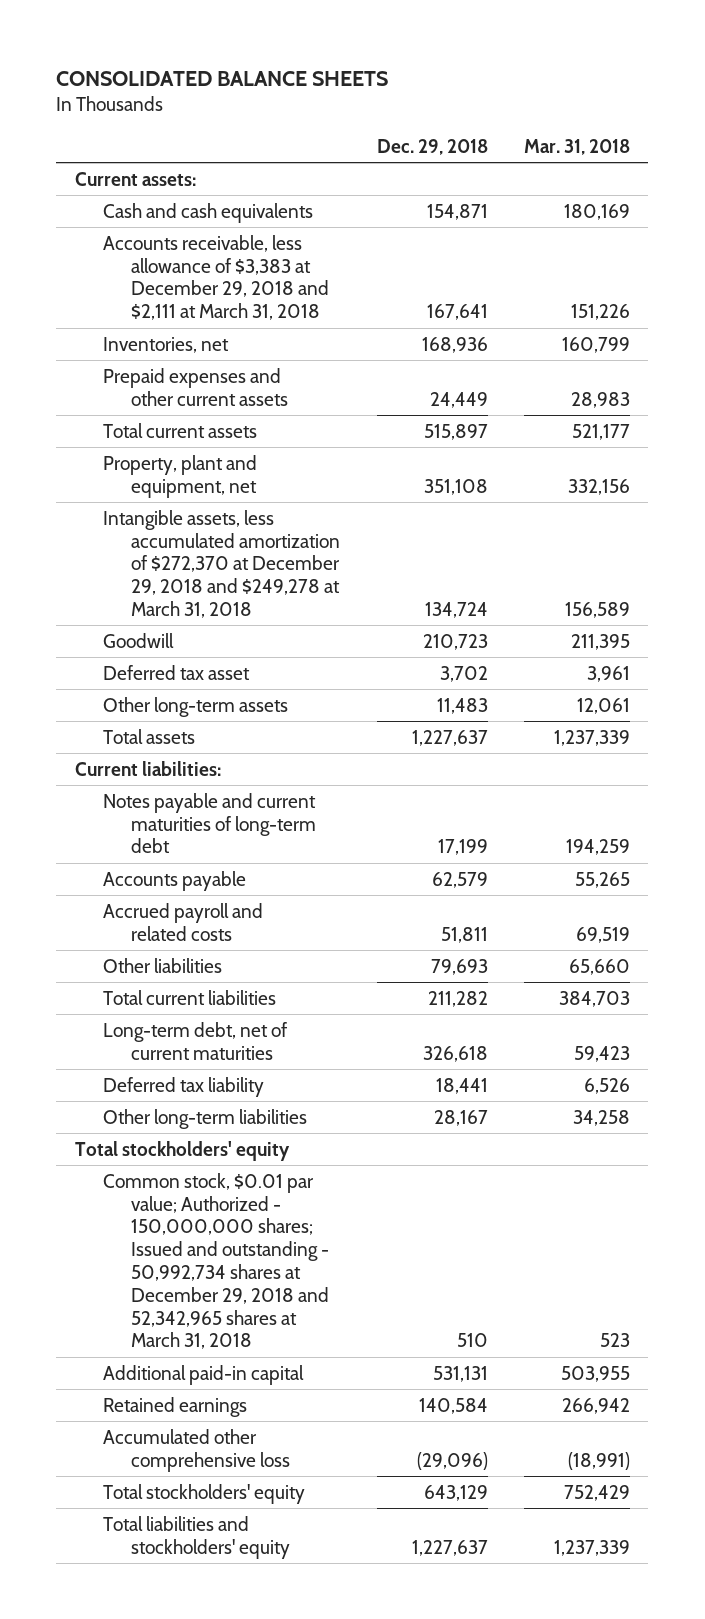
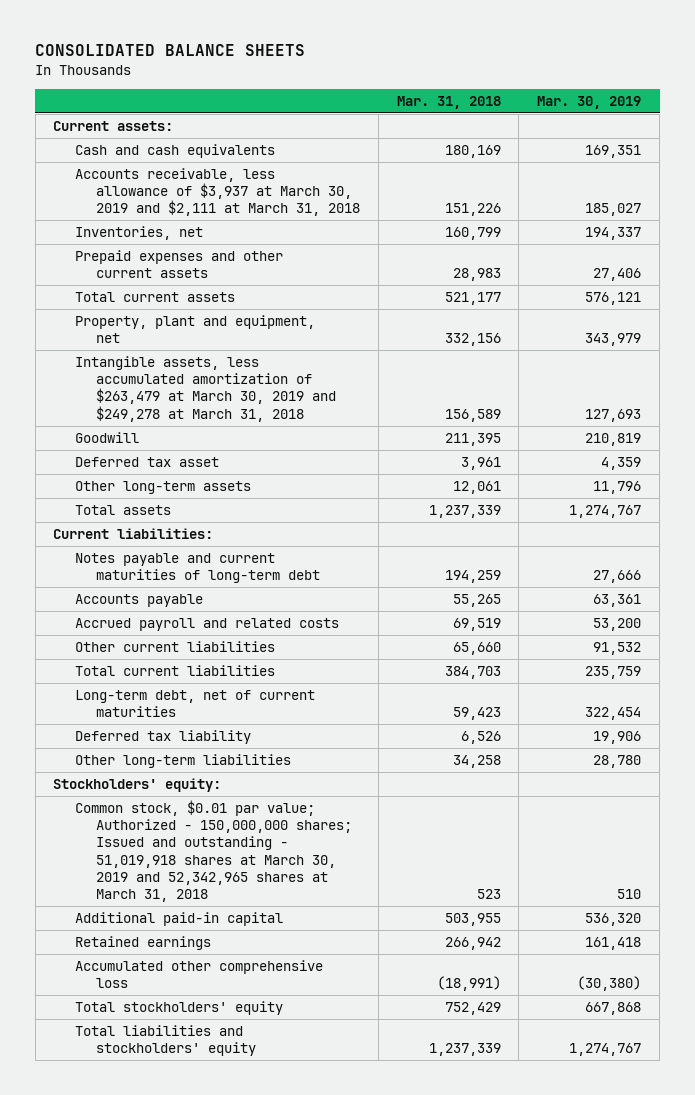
[376,138,488,155] Dec. 29, 2018 -> none
none -> [537,95,642,109] Mar. 30, 2019
[102,234,329,321] Accounts receivable, less allowance of $3,383 at December 29, 2018 and $2,111 at March 31, 2018 -> [74,167,360,217] Accounts receivable, less allowance of $3,937 at March 30, 2019 and $2,111 at March 31, 2018
[102,509,340,618] Intangible assets, less accumulated amortization of $272,370 at December 29, 2018 and $249,278 at March 31, 2018 -> [74,355,336,422] Intangible assets, less accumulated amortization of $263,479 at March 30, 2019 and $249,278 at March 31, 2018
[102,957,222,973] Other liabilities -> [74,640,275,652] Other current liabilities
[74,1140,290,1161] Total stockholders' equity -> [53,777,222,792] Stockholders' equity:
[102,1172,329,1350] Common stock, $0.01 par value; Authorized - 150,000,000 shares; Issued and outstanding - 50,992,734 shares at December 29, 2018 and 52,342,965 shares at March 31, 2018 -> [74,799,352,903] Common stock, $0.01 par value; Authorized - 150,000,000 shares; Issued and outstanding - 51,019,918 shares at March 30, 2019 and 52,342,965 shares at March 31, 2018

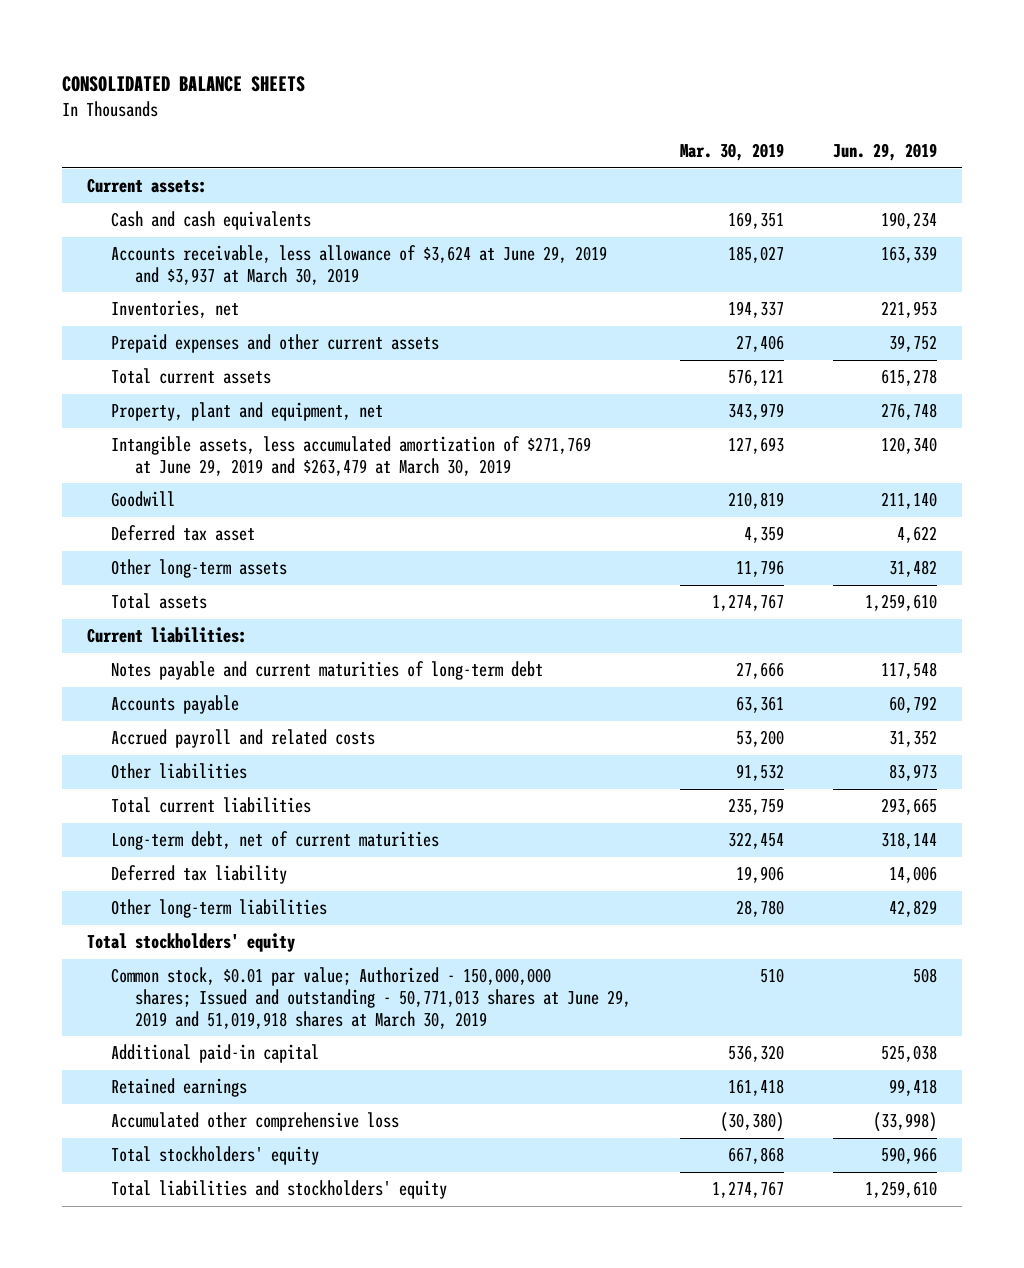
[396,95,501,109] Mar. 31, 2018 -> none
none -> [833,143,938,162] Jun. 29, 2019
[74,167,360,217] Accounts receivable, less allowance of $3,937 at March 30, 2019 and $2,111 at March 31, 2018 -> [110,245,607,286] Accounts receivable, less allowance of $3,624 at June 29, 2019 and $3,937 at March 30, 2019
[74,355,336,422] Intangible assets, less accumulated amortization of $263,479 at March 30, 2019 and $249,278 at March 31, 2018 -> [110,436,591,477] Intangible assets, less accumulated amortization of $271,769 at June 29, 2019 and $263,479 at March 30, 2019
[74,640,275,652] Other current liabilities -> [110,763,247,780] Other liabilities
[53,777,222,792] Stockholders' equity: -> [86,933,295,953] Total stockholders' equity
[74,799,352,903] Common stock, $0.01 par value; Authorized - 150,000,000 shares; Issued and outstanding - 51,019,918 shares at March 30, 2019 and 52,342,965 shares at March 31, 2018 -> [110,967,632,1029] Common stock, $0.01 par value; Authorized - 150,000,000 shares; Issued and outstanding - 50,771,013 shares at June 29, 2019 and 51,019,918 shares at March 30, 2019

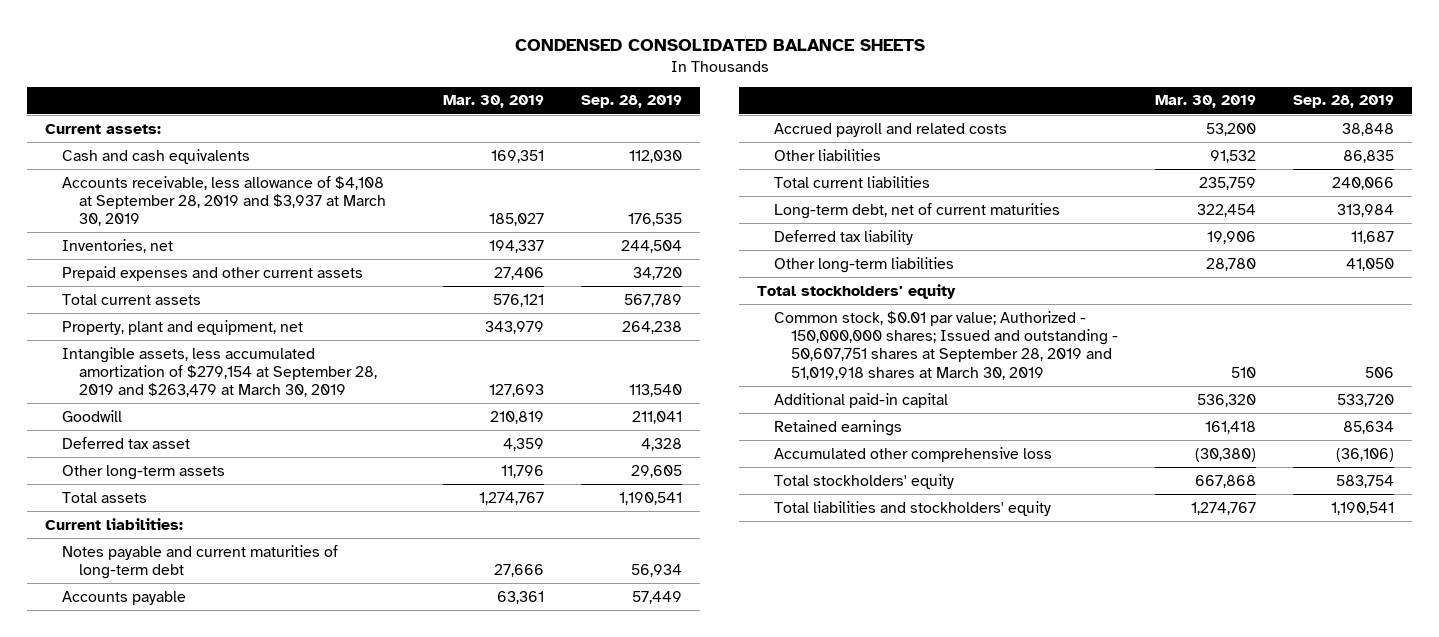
[62,75,306,92] CONSOLIDATED BALANCE SHEETS -> [514,38,925,51] CONDENSED CONSOLIDATED BALANCE SHEETS
[833,143,938,162] Jun. 29, 2019 -> none
none -> [580,95,682,109] Sep. 28, 2019
[110,245,607,286] Accounts receivable, less allowance of $3,624 at June 29, 2019 and $3,937 at March 30, 2019 -> [62,175,387,227] Accounts receivable, less allowance of $4,108 at September 28, 2019 and $3,937 at March 30, 2019
[110,436,591,477] Intangible assets, less accumulated amortization of $271,769 at June 29, 2019 and $263,479 at March 30, 2019 -> [62,346,378,398] Intangible assets, less accumulated amortization of $279,154 at September 28, 2019 and $263,479 at March 30, 2019
[110,967,632,1029] Common stock, $0.01 par value; Authorized - 150,000,000 shares; Issued and outstanding - 50,771,013 shares at June 29, 2019 and 51,019,918 shares at March 30, 2019 -> [774,310,1118,380] Common stock, $0.01 par value; Authorized - 150,000,000 shares; Issued and outstanding - 50,607,751 shares at September 28, 2019 and 51,019,918 shares at March 30, 2019

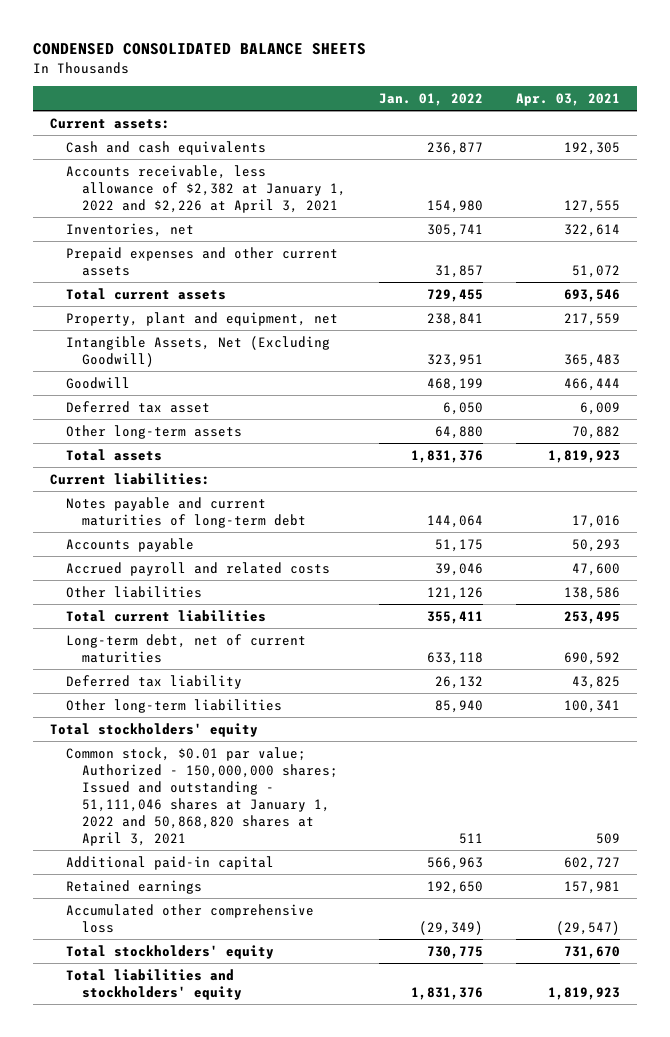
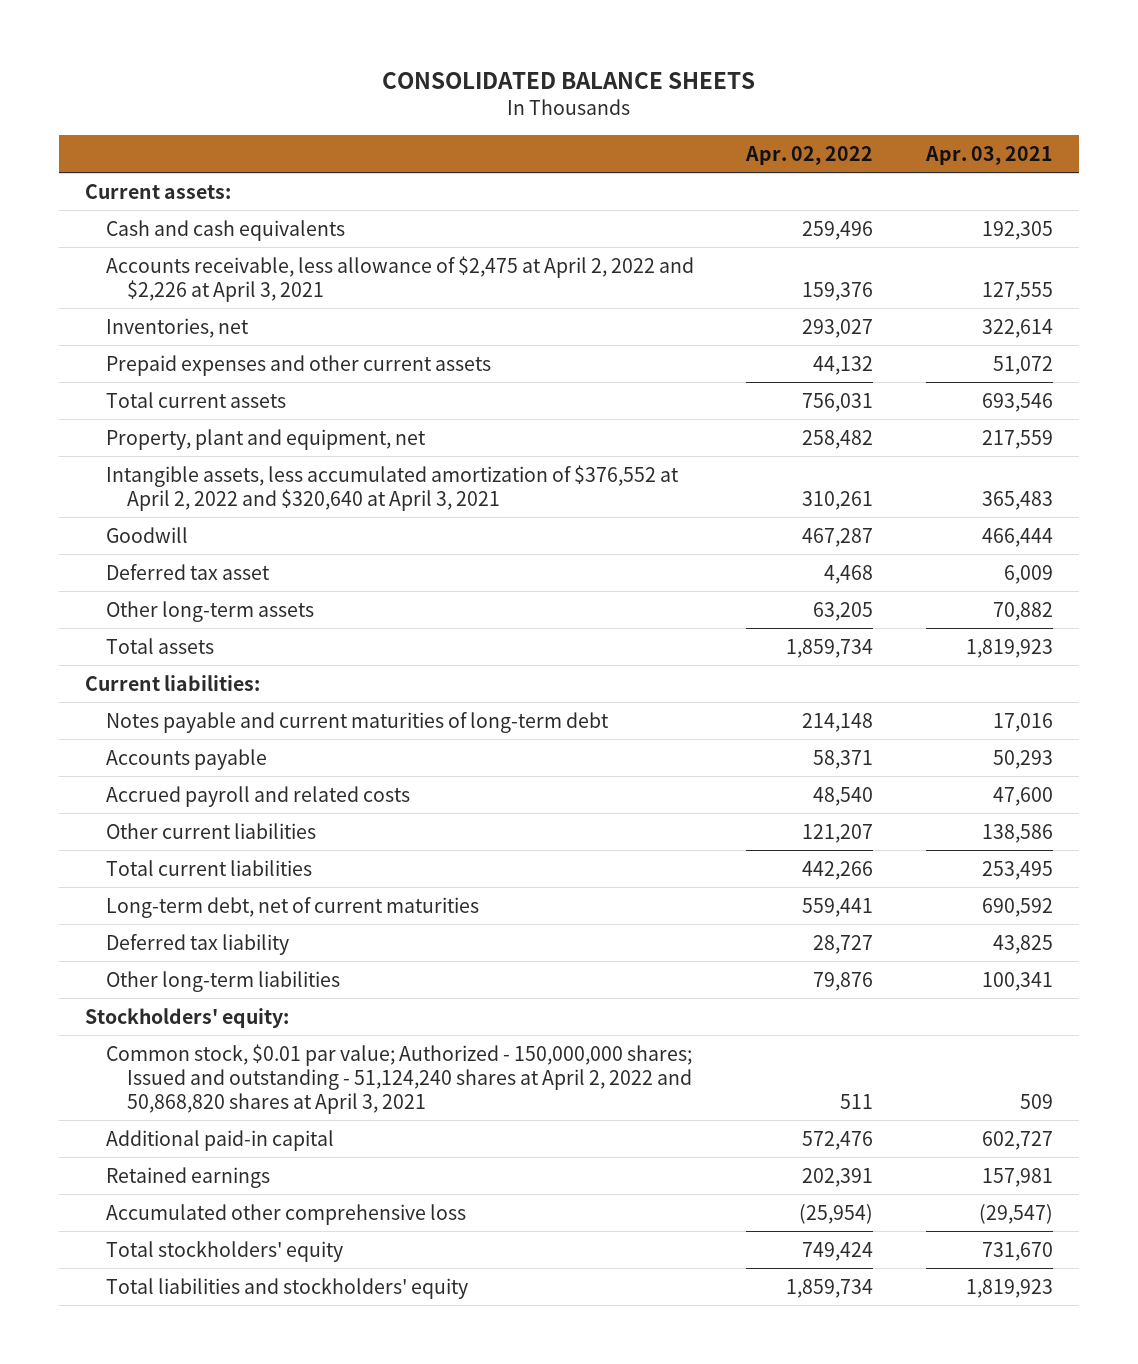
[33,43,367,56] CONDENSED CONSOLIDATED BALANCE SHEETS -> [382,72,756,90] CONSOLIDATED BALANCE SHEETS
[378,92,483,106] Jan. 01, 2022 -> none
none -> [745,145,874,165] Apr. 02, 2022
[65,164,346,213] Accounts receivable, less allowance of $2,382 at January 1, 2022 and $2,226 at April 3, 2021 -> [106,255,695,302] Accounts receivable, less allowance of $2,475 at April 2, 2022 and $2,226 at April 3, 2021
[65,335,330,367] Intangible Assets, Net (Excluding Goodwill) -> [106,464,680,511] Intangible assets, less accumulated amortization of $376,552 at April 2, 2022 and $320,640 at April 3, 2021
[65,585,202,598] Other liabilities -> [106,822,317,839] Other current liabilities
[49,722,258,737] Total stockholders' equity -> [85,1007,290,1028] Stockholders' equity:
[65,746,338,847] Common stock, $0.01 par value; Authorized - 150,000,000 shares; Issued and outstanding - 51,111,046 shares at January 1, 2022 and 50,868,820 shares at April 3, 2021 -> [106,1043,693,1114] Common stock, $0.01 par value; Authorized - 150,000,000 shares; Issued and outstanding - 51,124,240 shares at April 2, 2022 and 50,868,820 shares at April 3, 2021

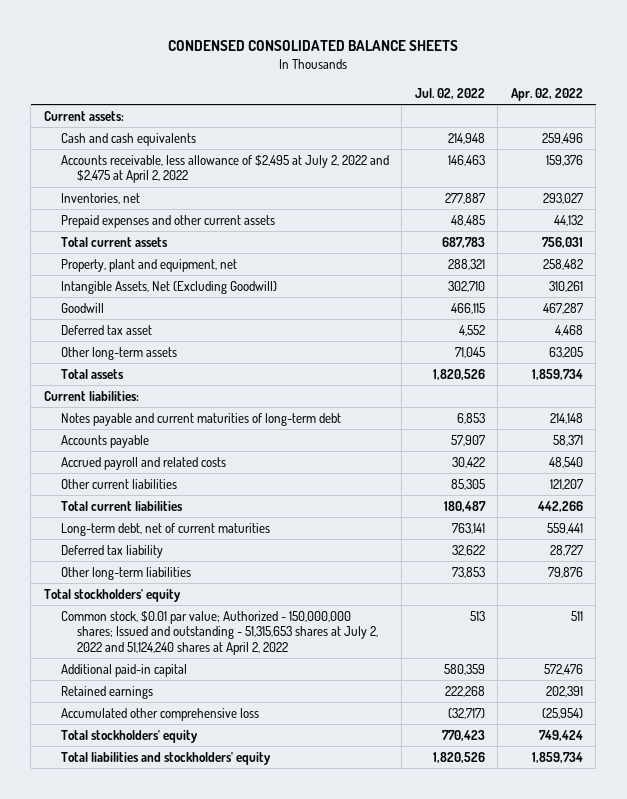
[382,72,756,90] CONSOLIDATED BALANCE SHEETS -> [168,40,459,52] CONDENSED CONSOLIDATED BALANCE SHEETS
[924,145,1053,165] Apr. 03, 2021 -> none
none -> [414,87,485,99] Jul. 02, 2022
[106,255,695,302] Accounts receivable, less allowance of $2,475 at April 2, 2022 and $2,226 at April 3, 2021 -> [60,154,389,184] Accounts receivable, less allowance of $2,495 at July 2, 2022 and $2,475 at April 2, 2022
[106,464,680,511] Intangible assets, less accumulated amortization of $376,552 at April 2, 2022 and $320,640 at April 3, 2021 -> [60,280,277,294] Intangible Assets, Net (Excluding Goodwill)
[85,1007,290,1028] Stockholders' equity: -> [43,588,181,602] Total stockholders' equity
[106,1043,693,1114] Common stock, $0.01 par value; Authorized - 150,000,000 shares; Issued and outstanding - 51,124,240 shares at April 2, 2022 and 50,868,820 shares at April 3, 2021 -> [60,610,379,655] Common stock, $0.01 par value; Authorized - 150,000,000 shares; Issued and outstanding - 51,315,653 shares at July 2, 2022 and 51,124,240 shares at April 2, 2022

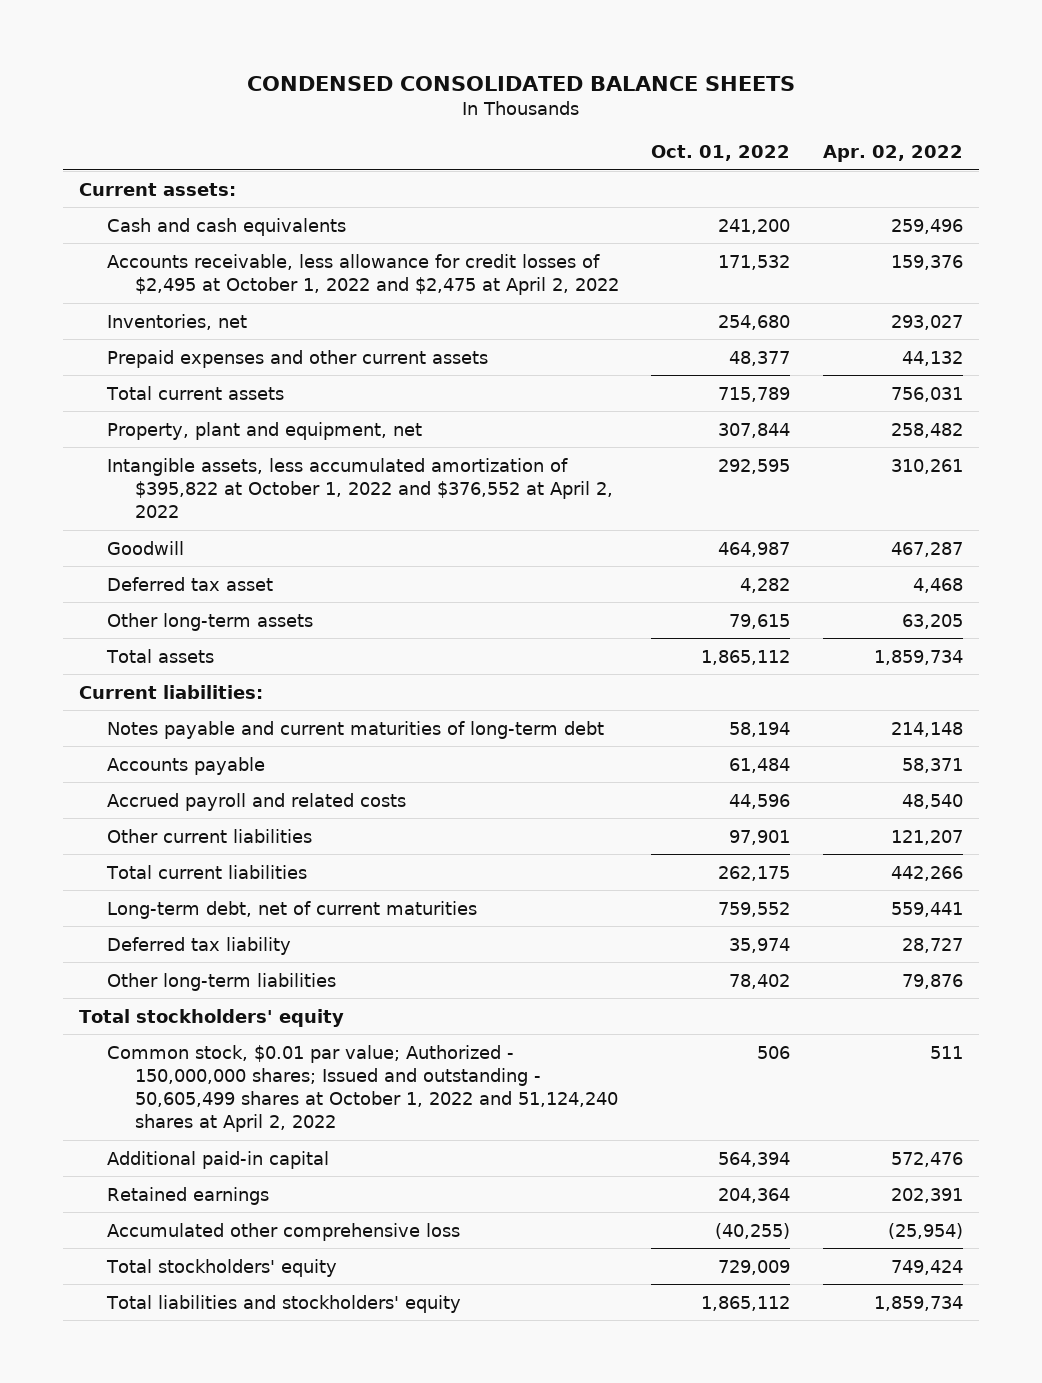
[414,87,485,99] Jul. 02, 2022 -> none
none -> [651,145,791,162] Oct. 01, 2022
[60,154,389,184] Accounts receivable, less allowance of $2,495 at July 2, 2022 and $2,475 at April 2, 2022 -> [106,253,619,295] Accounts receivable, less allowance for credit losses of $2,495 at October 1, 2022 and $2,475 at April 2, 2022
[60,280,277,294] Intangible Assets, Net (Excluding Goodwill) -> [106,457,613,519] Intangible assets, less accumulated amortization of $395,822 at October 1, 2022 and $376,552 at April 2, 2022
[60,610,379,655] Common stock, $0.01 par value; Authorized - 150,000,000 shares; Issued and outstanding - 51,315,653 shares at July 2, 2022 and 51,124,240 shares at April 2, 2022 -> [106,1044,618,1133] Common stock, $0.01 par value; Authorized - 150,000,000 shares; Issued and outstanding - 50,605,499 shares at October 1, 2022 and 51,124,240 shares at April 2, 2022

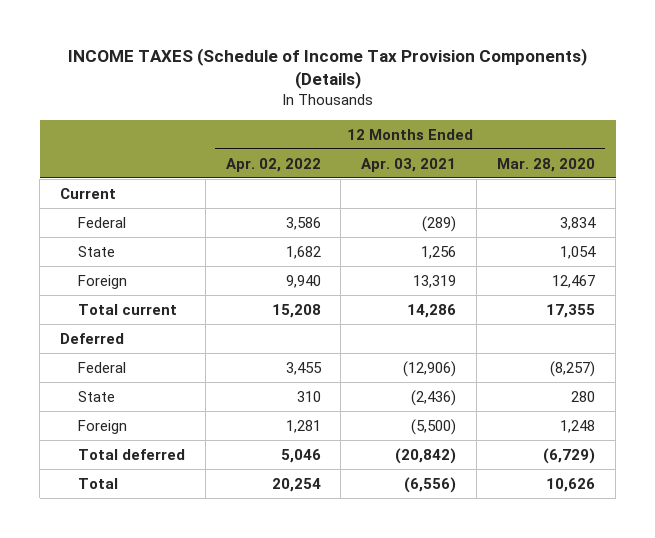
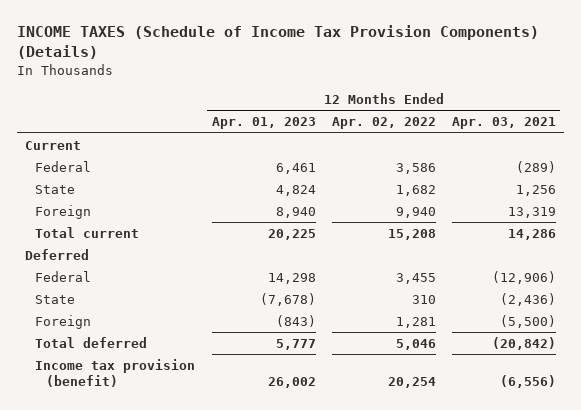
[497,157,596,172] Mar. 28, 2020 -> none
none -> [211,117,316,130] Apr. 01, 2023
[77,477,118,489] Total -> [35,358,196,388] Income tax provision (benefit)

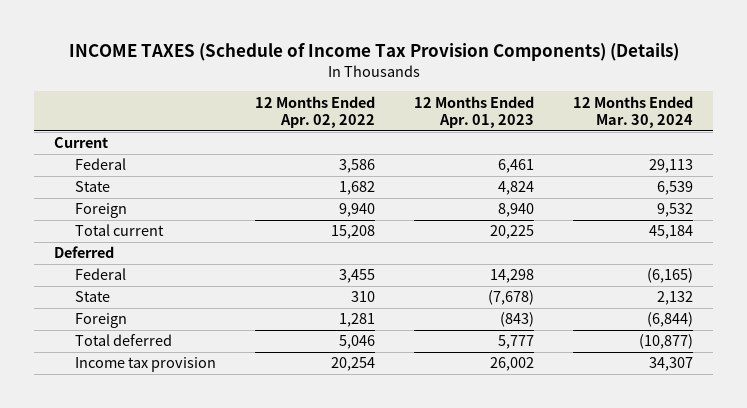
[452,117,557,130] Apr. 03, 2021 -> none
none -> [573,95,694,129] 12 Months Ended Mar. 30, 2024
[35,358,196,388] Income tax provision (benefit) -> [75,357,217,373] Income tax provision

